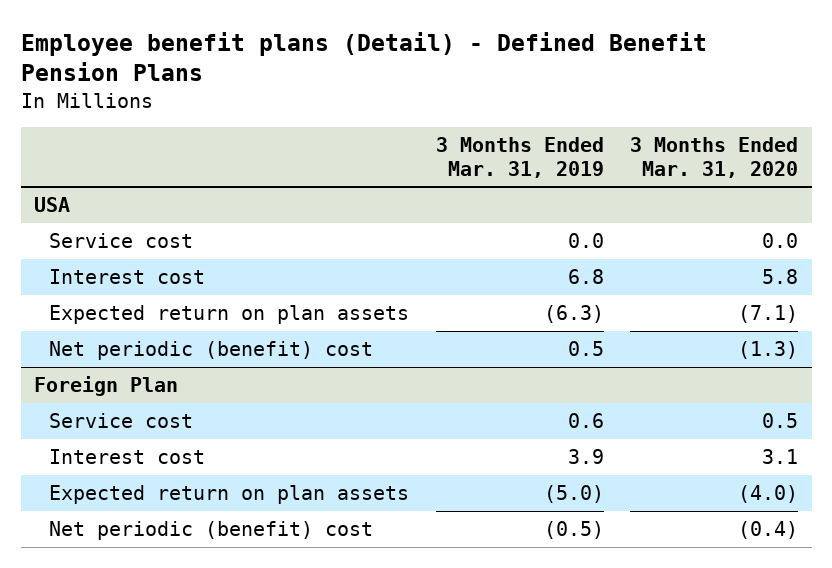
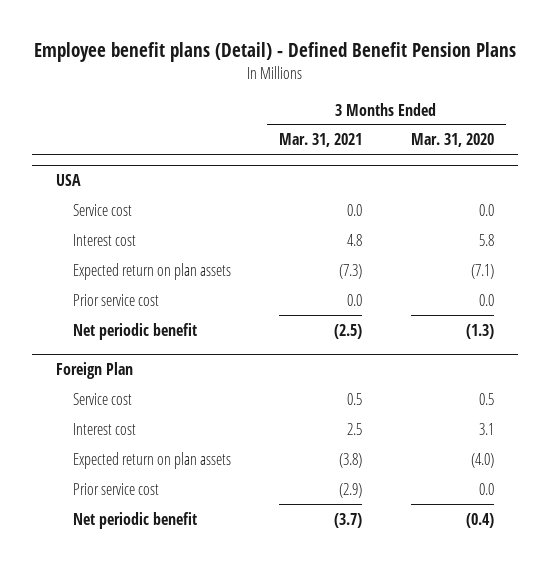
[435,136,604,178] 3 Months Ended Mar. 31, 2019 -> none
none -> [279,133,363,148] Mar. 31, 2021
none -> [72,293,159,306] Prior service cost
[49,340,374,360] Net periodic (benefit) cost -> [72,322,197,340] Net periodic benefit
none -> [72,482,159,495] Prior service cost
[49,520,374,540] Net periodic (benefit) cost -> [72,511,197,529] Net periodic benefit

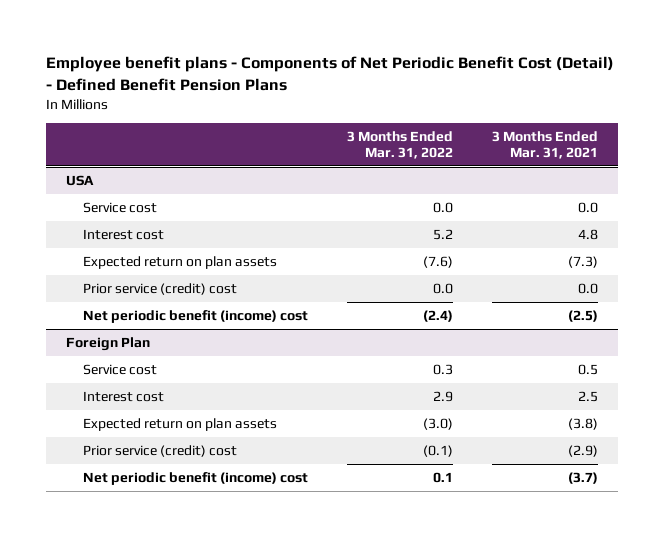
[33,42,516,63] Employee benefit plans (Detail) - Defined Benefit Pension Plans -> [45,55,614,91] Employee benefit plans - Components of Net Periodic Benefit Cost (Detail) - Defined Benefit Pension Plans
[410,133,494,148] Mar. 31, 2020 -> none
none -> [347,130,454,160] 3 Months Ended Mar. 31, 2022
[72,293,159,306] Prior service cost -> [82,282,237,295] Prior service (credit) cost
[72,322,197,340] Net periodic benefit -> [82,309,308,323] Net periodic benefit (income) cost
[72,482,159,495] Prior service cost -> [82,444,237,457] Prior service (credit) cost
[72,511,197,529] Net periodic benefit -> [82,471,308,485] Net periodic benefit (income) cost

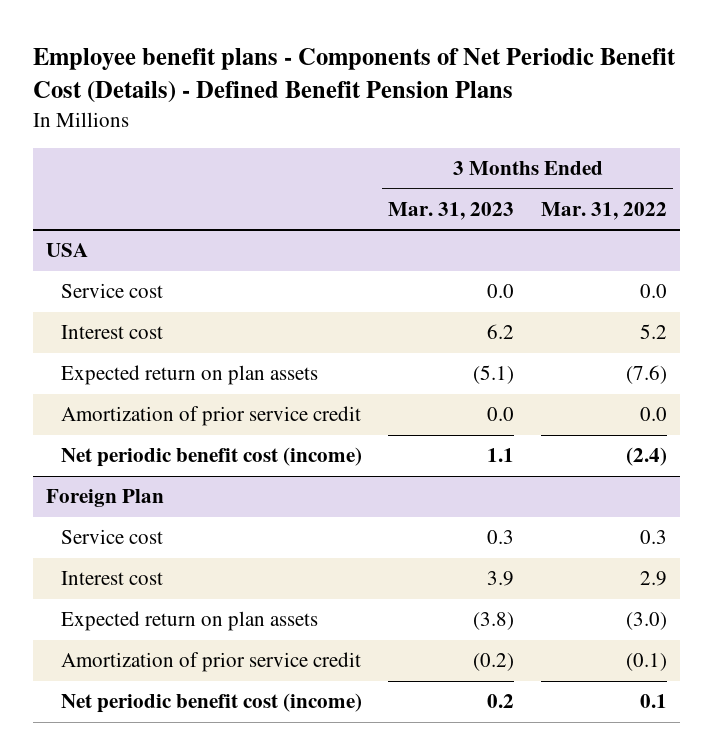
[45,55,614,91] Employee benefit plans - Components of Net Periodic Benefit Cost (Detail) - Defined Benefit Pension Plans -> [32,48,676,104] Employee benefit plans - Components of Net Periodic Benefit Cost (Details) - Defined Benefit Pension Plans
[492,130,599,160] 3 Months Ended Mar. 31, 2021 -> none
none -> [388,201,515,220] Mar. 31, 2023
[82,282,237,295] Prior service (credit) cost -> [61,406,362,427] Amortization of prior service credit
[82,309,308,323] Net periodic benefit (income) cost -> [61,447,363,468] Net periodic benefit cost (income)
[82,444,237,457] Prior service (credit) cost -> [61,652,362,673] Amortization of prior service credit
[82,471,308,485] Net periodic benefit (income) cost -> [61,693,363,714] Net periodic benefit cost (income)

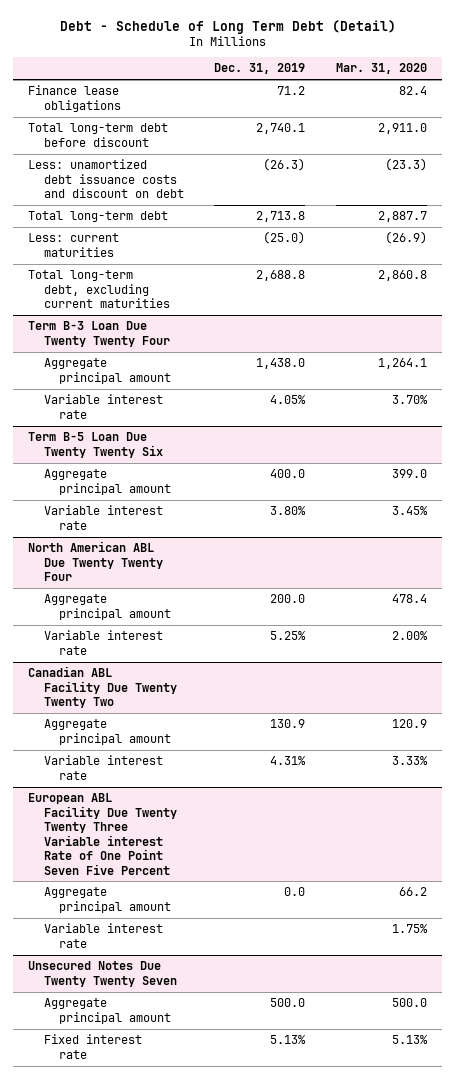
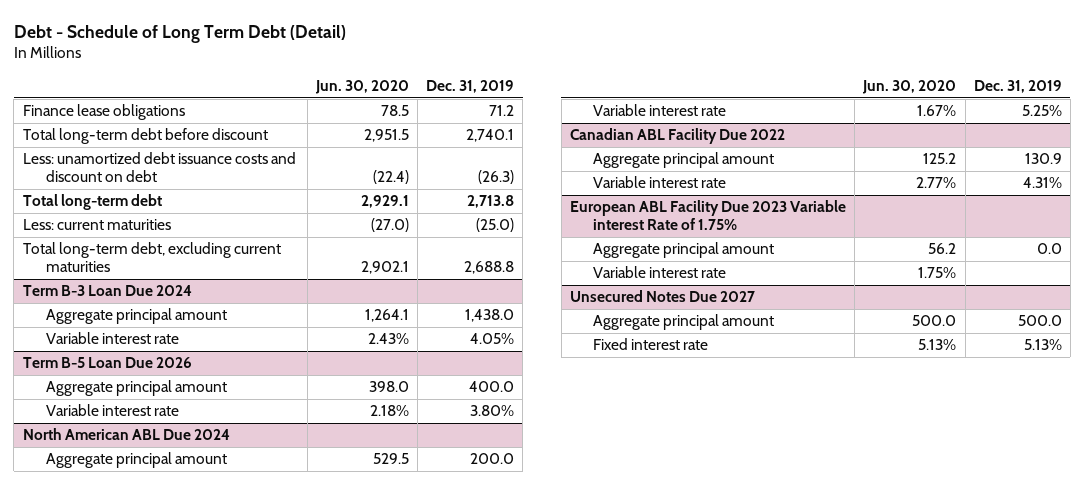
[335,63,427,75] Mar. 31, 2020 -> none
none -> [314,80,409,95] Jun. 30, 2020
[28,321,170,347] Term B-3 Loan Due Twenty Twenty Four -> [22,285,192,297] Term B-3 Loan Due 2024
[28,432,163,458] Term B-5 Loan Due Twenty Twenty Six -> [22,357,192,369] Term B-5 Loan Due 2026
[28,541,163,582] North American ABL Due Twenty Twenty Four -> [22,428,230,441] North American ABL Due 2024
[28,666,177,709] Canadian ABL Facility Due Twenty Twenty Two -> [570,128,786,145] Canadian ABL Facility Due 2022
[28,793,177,875] European ABL Facility Due Twenty Twenty Three Variable interest Rate of One Point Seven Five Percent -> [570,200,847,231] European ABL Facility Due 2023 Variable interest Rate of 1.75%
[28,961,177,987] Unsecured Notes Due Twenty Twenty Seven -> [570,290,756,303] Unsecured Notes Due 2027

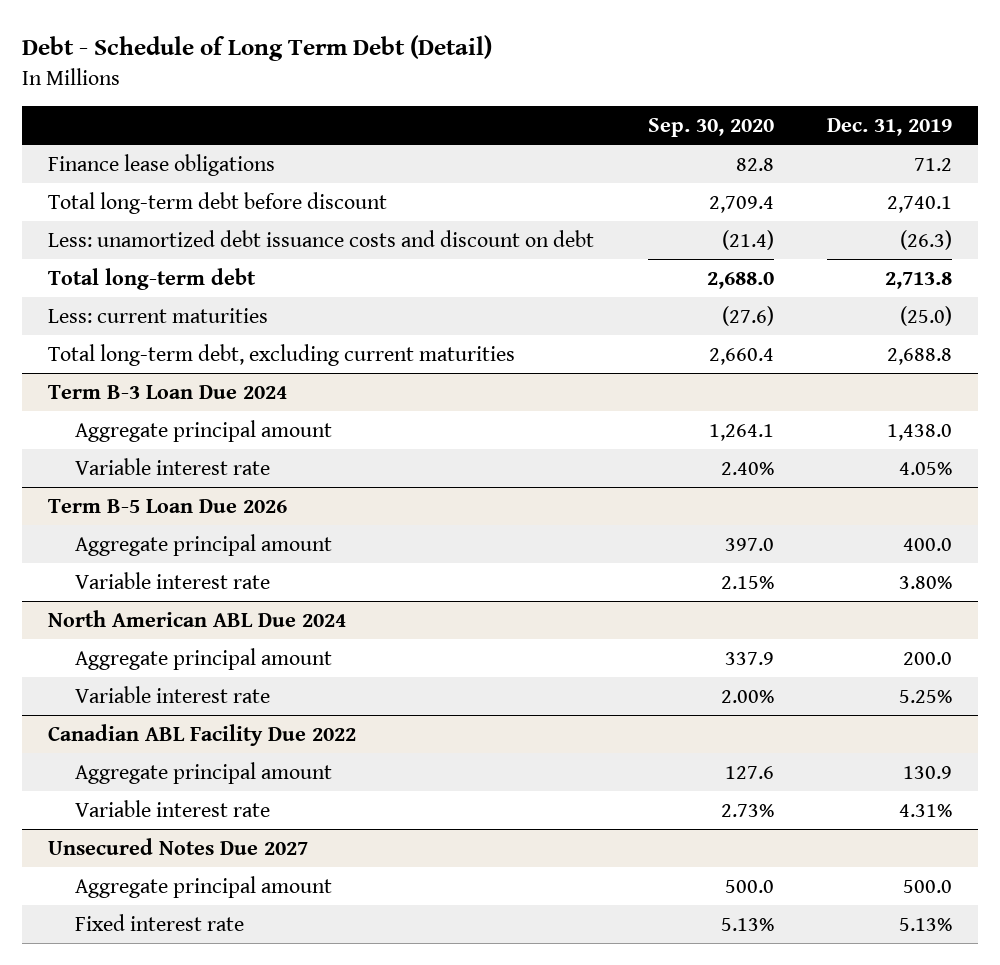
[314,80,409,95] Jun. 30, 2020 -> none
none -> [647,117,774,137] Sep. 30, 2020
[570,200,847,231] European ABL Facility Due 2023 Variable interest Rate of 1.75% -> none
[593,242,775,259] Aggregate principal amount -> none
[593,266,727,279] Variable interest rate -> none

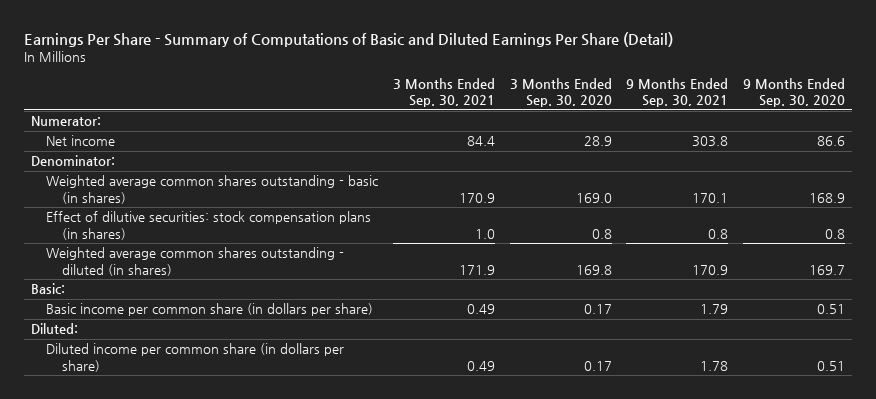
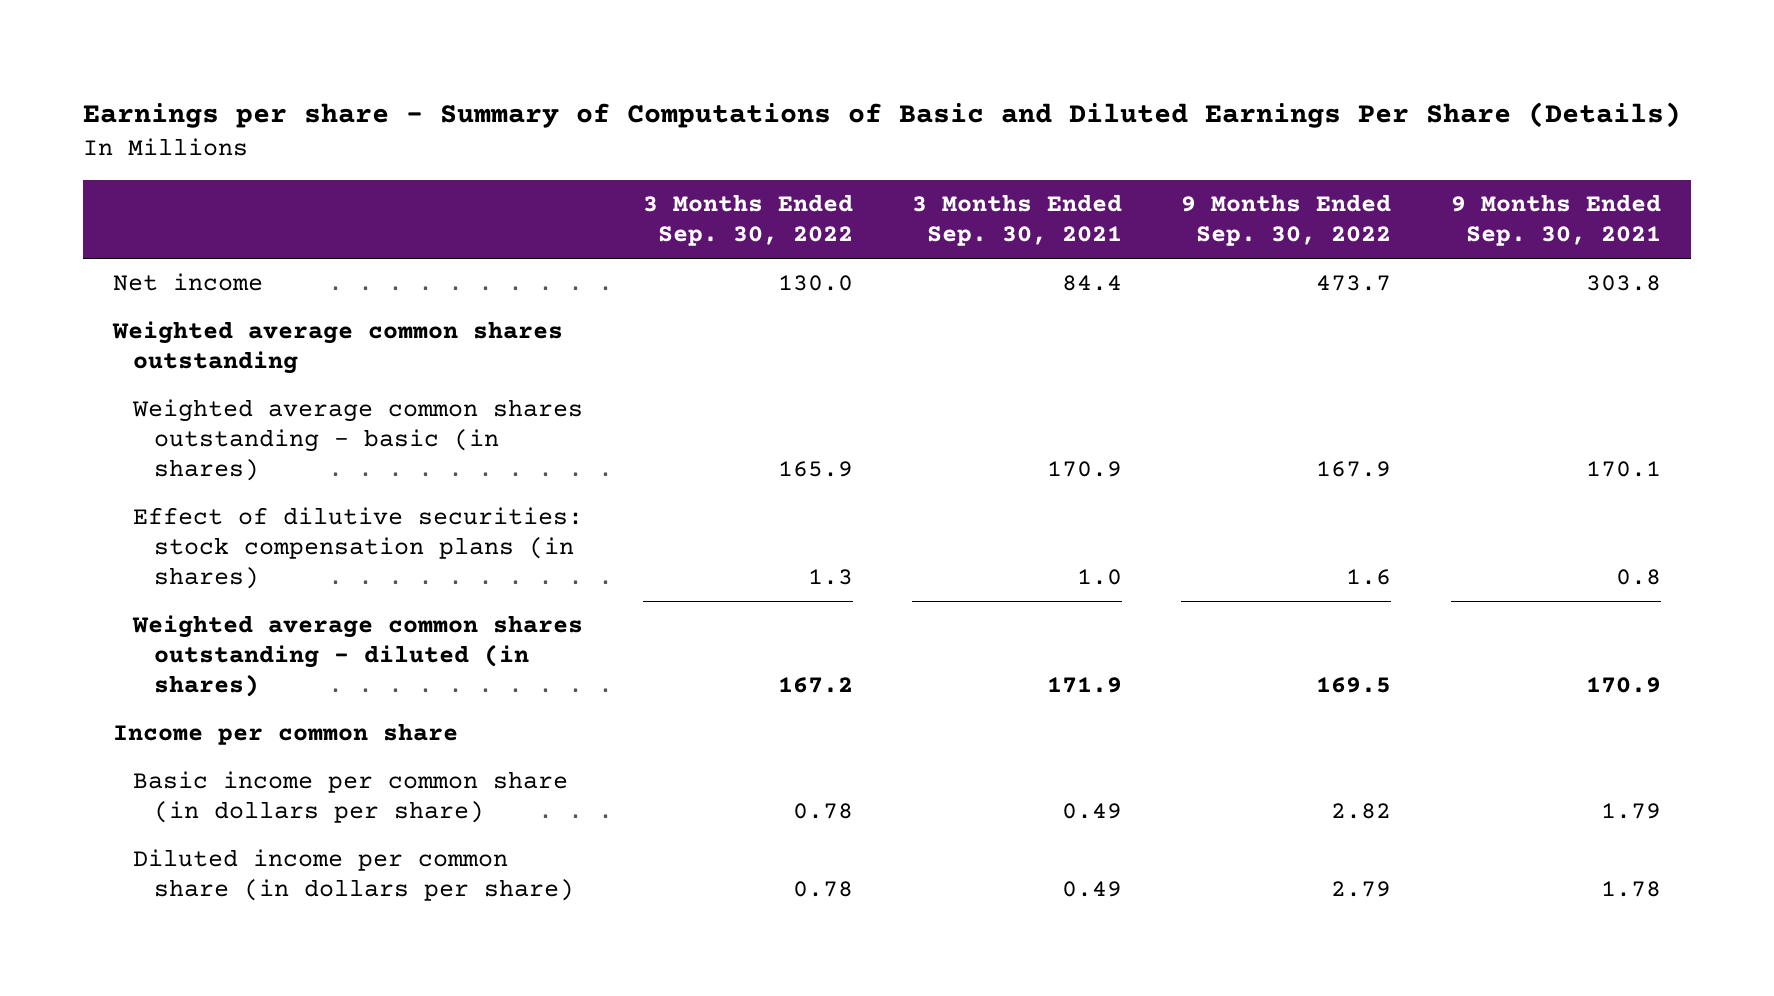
[23,31,673,47] Earnings Per Share - Summary of Computations of Basic and Diluted Earnings Per Share (Detail) -> [83,101,1682,128] Earnings per share - Summary of Computations of Basic and Diluted Earnings Per Share (Details)
[509,78,612,108] 3 Months Ended Sep. 30, 2020 -> none
[742,78,845,108] 9 Months Ended Sep. 30, 2020 -> none
none -> [642,194,853,247] 3 Months Ended Sep. 30, 2022
none -> [1181,194,1392,247] 9 Months Ended Sep. 30, 2022
[30,116,101,127] Numerator: -> none
[30,155,115,167] Denominator: -> [111,321,563,375] Weighted average common shares outstanding
[30,283,65,295] Basic: -> [112,723,458,746] Income per common share
[30,323,78,335] Diluted: -> none

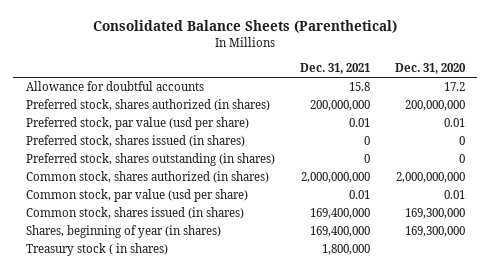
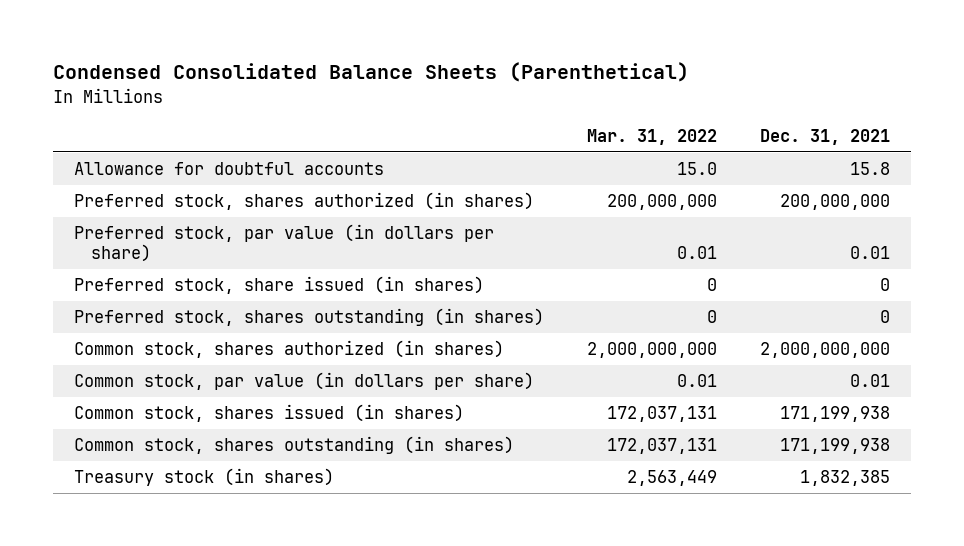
[93,20,398,34] Consolidated Balance Sheets (Parenthetical) -> [52,62,689,83] Condensed Consolidated Balance Sheets (Parenthetical)
[394,63,466,75] Dec. 31, 2020 -> none
none -> [586,129,717,146] Mar. 31, 2022
[25,117,249,131] Preferred stock, par value (usd per share) -> [74,224,495,263] Preferred stock, par value (in dollars per share)
[25,135,245,148] Preferred stock, shares issued (in shares) -> [74,276,485,295] Preferred stock, share issued (in shares)
[25,189,248,203] Common stock, par value (usd per share) -> [74,372,535,391] Common stock, par value (in dollars per share)
[309,208,370,220] 169,400,000 -> [779,406,890,423] 171,199,938
[25,225,221,239] Shares, beginning of year (in shares) -> [74,436,515,455] Common stock, shares outstanding (in shares)
[309,226,370,238] 169,400,000 -> [779,438,890,455] 171,199,938
[25,243,168,257] Treasury stock ( in shares) -> [74,468,335,487] Treasury stock (in shares)
[321,244,370,256] 1,800,000 -> [799,470,890,487] 1,832,385

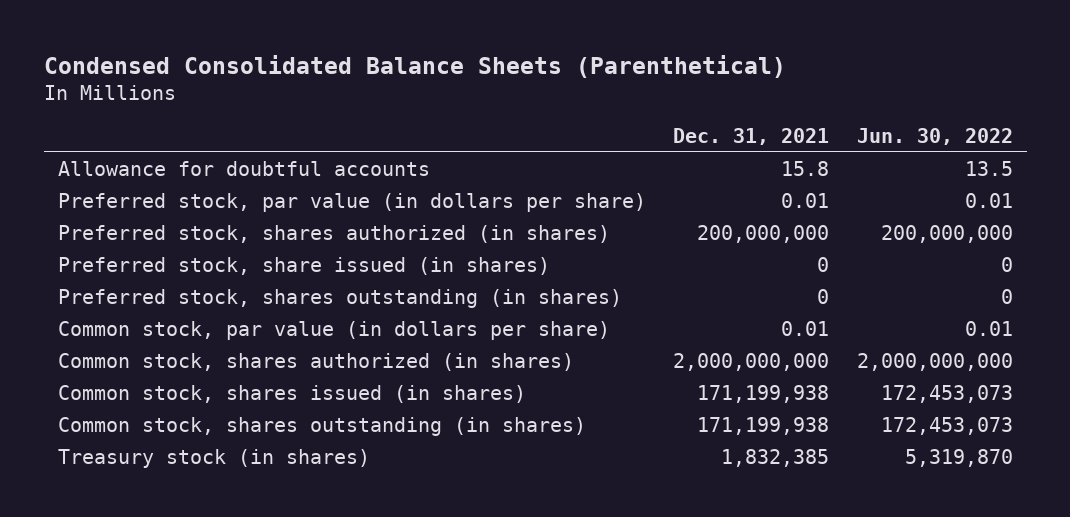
[586,129,717,146] Mar. 31, 2022 -> none
none -> [856,127,1013,145] Jun. 30, 2022
[74,192,535,211] Preferred stock, shares authorized (in shares) -> [57,224,610,243] Preferred stock, shares authorized (in shares)
[74,340,505,359] Common stock, shares authorized (in shares) -> [57,352,574,371] Common stock, shares authorized (in shares)

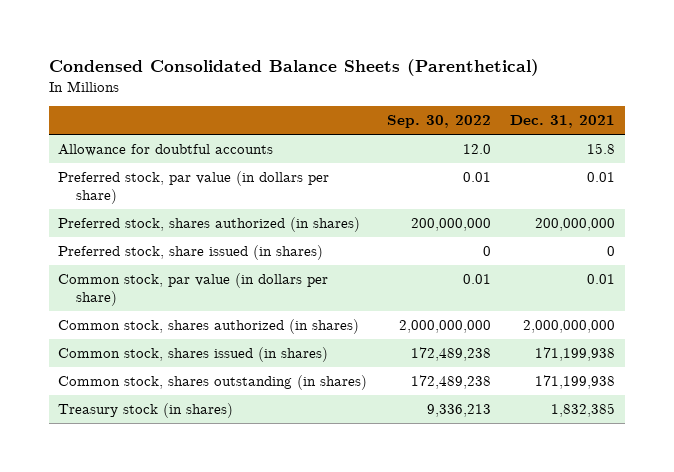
[856,127,1013,145] Jun. 30, 2022 -> none
none -> [386,115,491,129] Sep. 30, 2022
[57,288,622,308] Preferred stock, shares outstanding (in shares) -> none

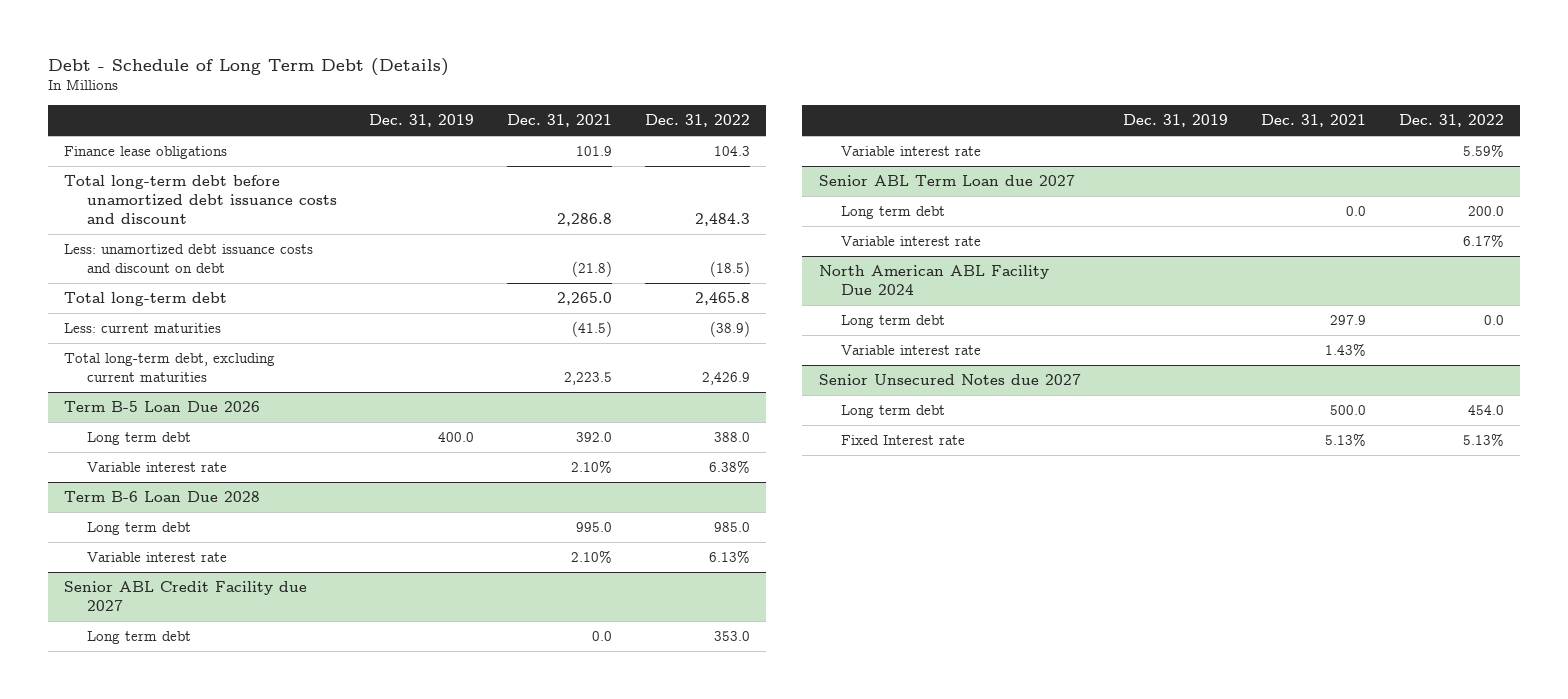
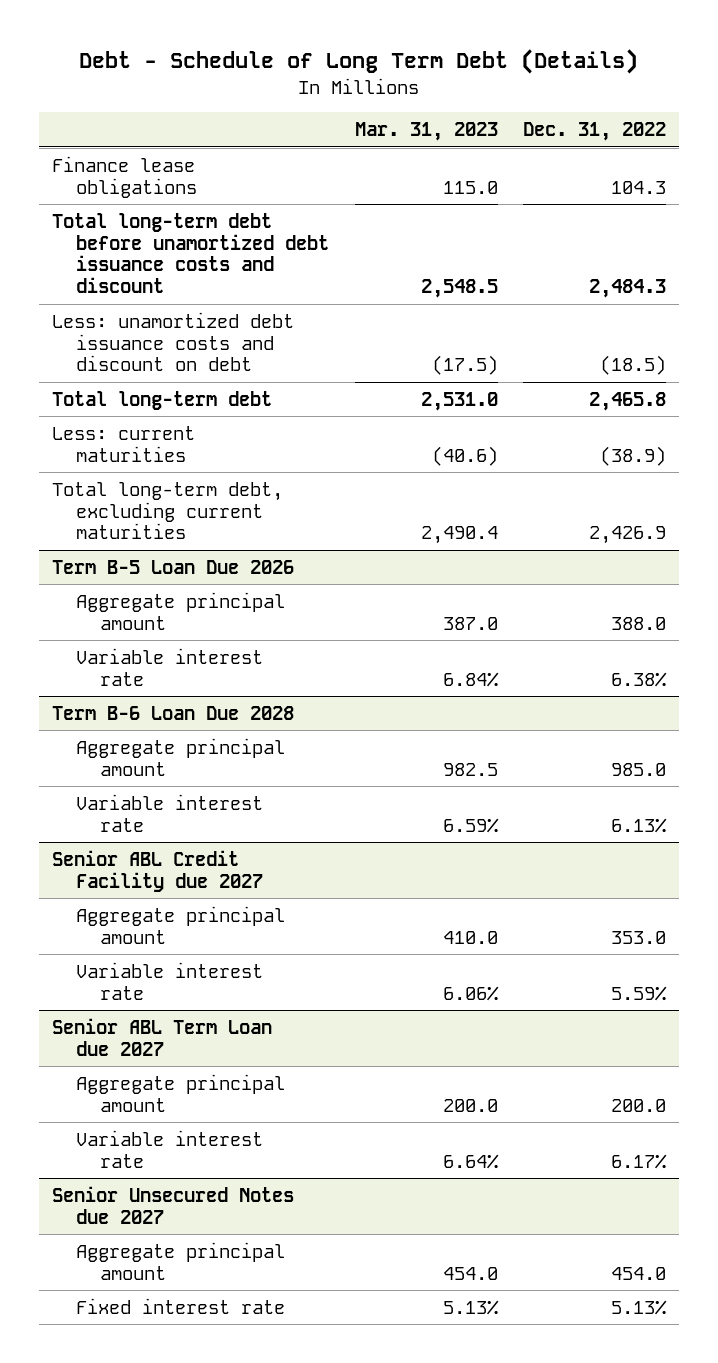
[369,114,475,128] Dec. 31, 2019 -> none
[506,114,612,128] Dec. 31, 2021 -> none
none -> [354,122,498,142] Mar. 31, 2023
[86,432,191,446] Long term debt -> [76,591,286,630] Aggregate principal amount
[86,522,191,536] Long term debt -> [76,737,286,776] Aggregate principal amount
[86,631,191,645] Long term debt -> [76,905,286,944] Aggregate principal amount
[840,206,945,220] Long term debt -> [76,1073,286,1112] Aggregate principal amount
[818,265,1049,296] North American ABL Facility Due 2024 -> none
[840,315,945,329] Long term debt -> none
[840,345,981,356] Variable interest rate -> none
[840,405,945,419] Long term debt -> [76,1241,286,1280] Aggregate principal amount
[840,435,965,446] Fixed Interest rate -> [76,1297,286,1314] Fixed interest rate

